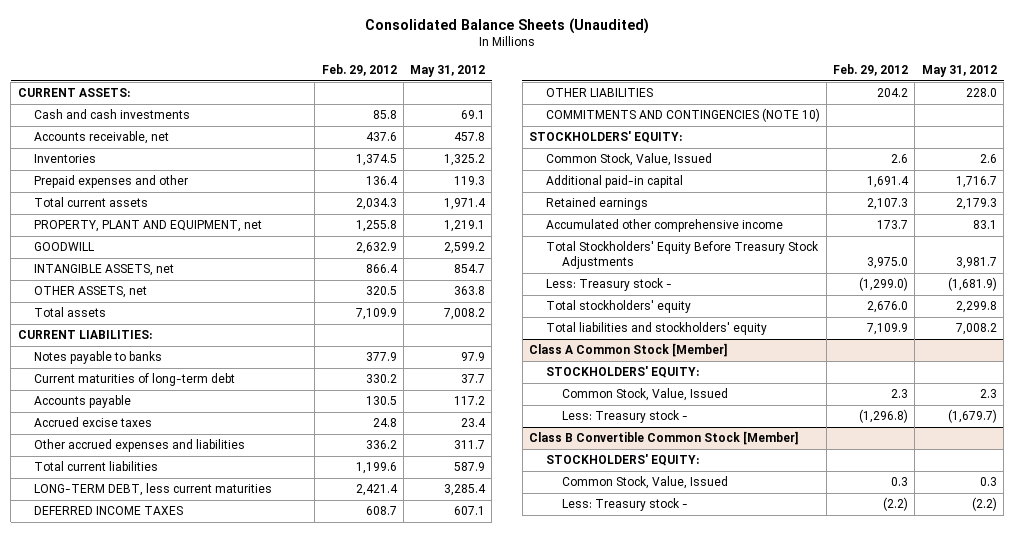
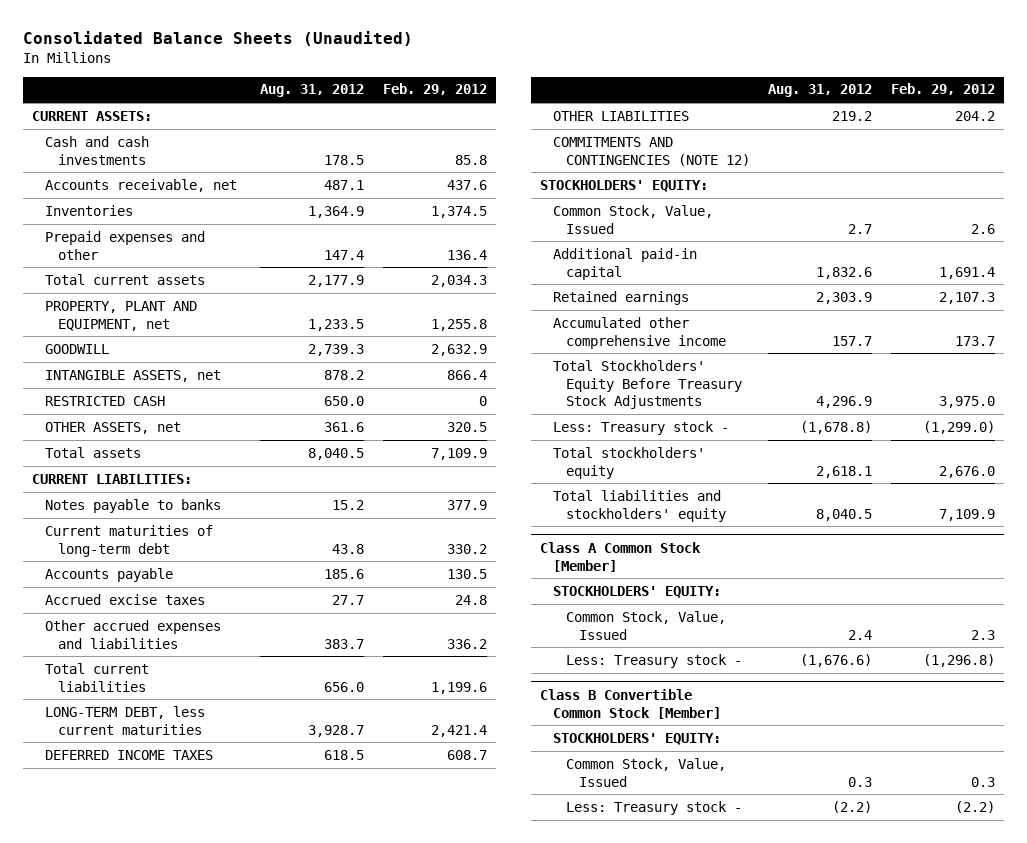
[410,64,486,77] May 31, 2012 -> none
none -> [260,84,365,98] Aug. 31, 2012
none -> [45,395,166,406] RESTRICTED CASH
[545,108,820,123] COMMITMENTS AND CONTINGENCIES (NOTE 10) -> [552,136,750,166] COMMITMENTS AND CONTINGENCIES (NOTE 12)

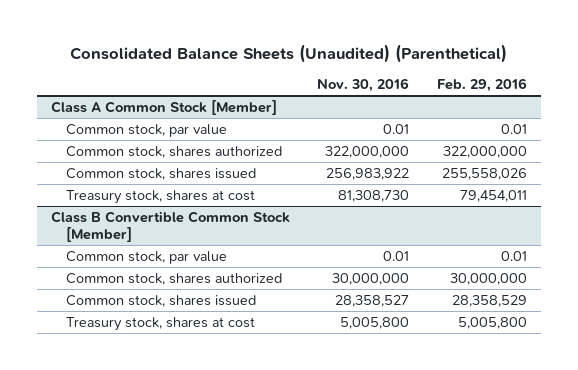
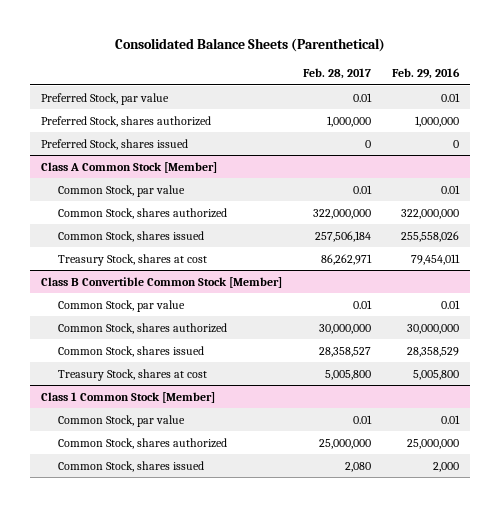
[69,44,507,64] Consolidated Balance Sheets (Unaudited) (Parenthetical) -> [115,38,386,53] Consolidated Balance Sheets (Parenthetical)
[317,78,410,93] Nov. 30, 2016 -> none
none -> [303,68,372,80] Feb. 28, 2017
none -> [40,92,169,105] Preferred Stock, par value
none -> [40,115,211,127] Preferred Stock, shares authorized
none -> [40,138,188,150] Preferred Stock, shares issued
[65,123,227,137] Common stock, par value -> [58,184,186,197] Common Stock, par value
[65,145,282,158] Common stock, shares authorized -> [58,207,228,219] Common Stock, shares authorized
[65,167,256,180] Common stock, shares issued -> [58,230,205,242] Common Stock, shares issued
[65,189,255,204] Treasury stock, shares at cost -> [58,253,208,266] Treasury Stock, shares at cost
[65,250,227,264] Common stock, par value -> [58,299,186,312] Common Stock, par value
[65,272,282,285] Common stock, shares authorized -> [58,322,228,334] Common Stock, shares authorized
[65,294,256,307] Common stock, shares issued -> [58,345,205,357] Common Stock, shares issued
[65,316,255,331] Treasury stock, shares at cost -> [58,368,208,381] Treasury Stock, shares at cost
none -> [40,391,215,403] Class 1 Common Stock [Member]
none -> [58,414,186,427] Common Stock, par value
none -> [58,437,228,449] Common Stock, shares authorized
none -> [58,460,205,472] Common Stock, shares issued

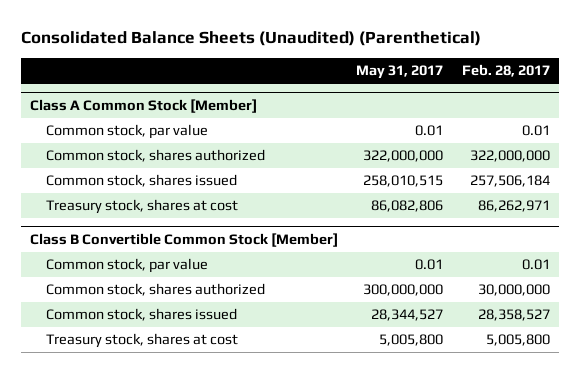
[115,38,386,53] Consolidated Balance Sheets (Parenthetical) -> [20,31,481,47] Consolidated Balance Sheets (Unaudited) (Parenthetical)
[392,68,461,80] Feb. 29, 2016 -> none
none -> [356,65,444,80] May 31, 2017
[40,92,169,105] Preferred Stock, par value -> none
[40,115,211,127] Preferred Stock, shares authorized -> none
[40,138,188,150] Preferred Stock, shares issued -> none
[58,184,186,197] Common Stock, par value -> [46,124,209,140] Common stock, par value
[58,207,228,219] Common Stock, shares authorized -> [46,149,266,163] Common stock, shares authorized
[58,230,205,242] Common Stock, shares issued -> [46,174,238,188] Common stock, shares issued
[58,253,208,266] Treasury Stock, shares at cost -> [46,199,239,215] Treasury stock, shares at cost
[40,391,215,403] Class 1 Common Stock [Member] -> none
[58,414,186,427] Common Stock, par value -> none
[58,437,228,449] Common Stock, shares authorized -> none
[58,460,205,472] Common Stock, shares issued -> none
[58,299,186,312] Common Stock, par value -> [46,258,209,274] Common stock, par value
[58,322,228,334] Common Stock, shares authorized -> [46,283,266,297] Common stock, shares authorized
[58,345,205,357] Common Stock, shares issued -> [46,308,238,322] Common stock, shares issued
[58,368,208,381] Treasury Stock, shares at cost -> [46,333,239,349] Treasury stock, shares at cost

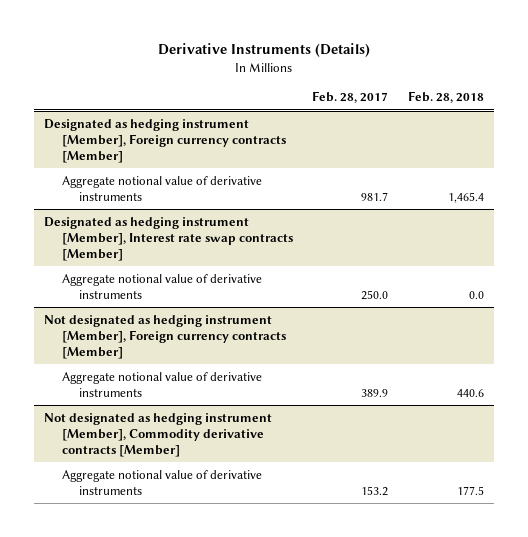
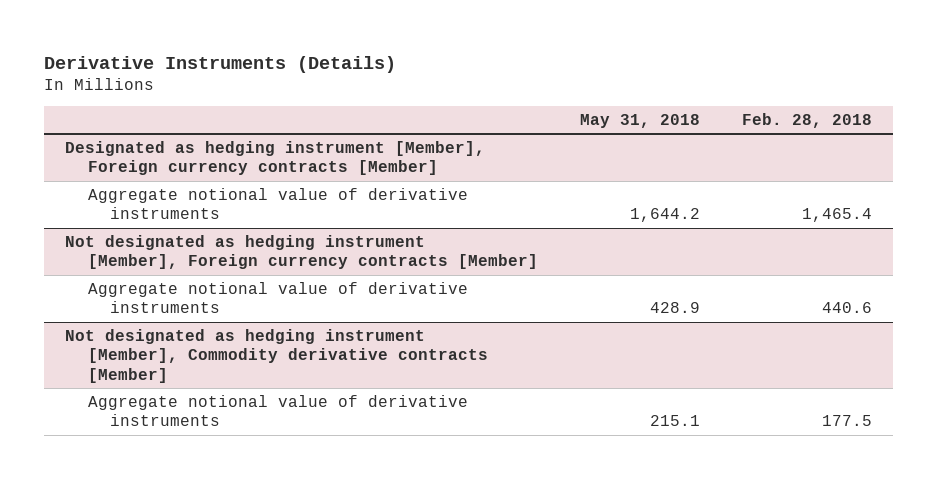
[312,91,389,104] Feb. 28, 2017 -> none
none -> [579,114,700,129] May 31, 2018
[44,216,293,261] Designated as hedging instrument [Member], Interest rate swap contracts [Member] -> none
[61,273,262,299] Aggregate notional value of derivative instruments -> none

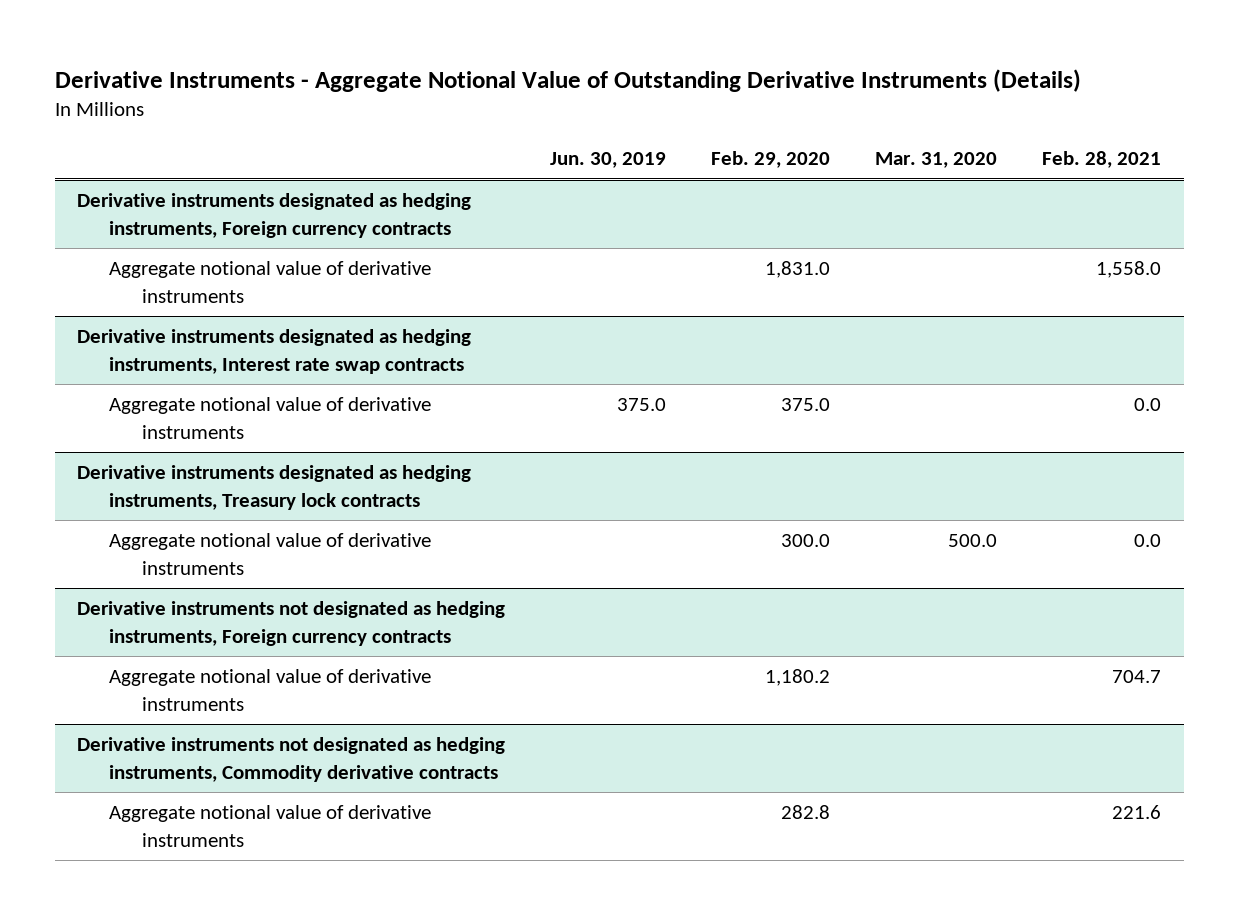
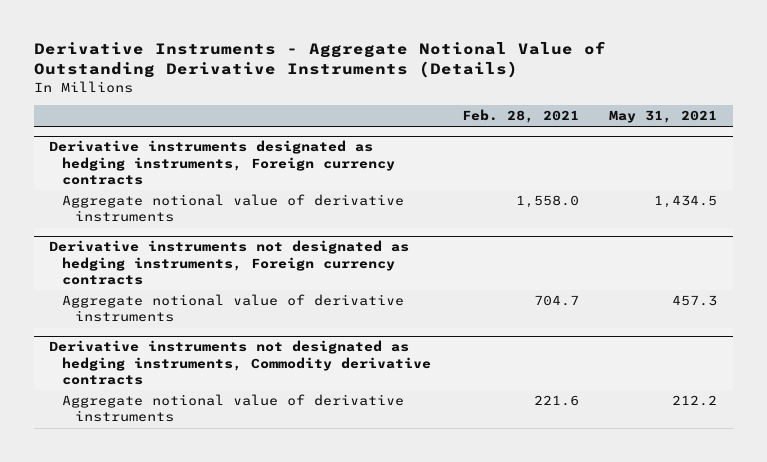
[550,151,667,168] Jun. 30, 2019 -> none
[711,150,831,168] Feb. 29, 2020 -> none
[875,151,998,168] Mar. 31, 2020 -> none
none -> [609,110,718,124] May 31, 2021
[77,329,472,374] Derivative instruments designated as hedging instruments, Interest rate swap contracts -> none
[109,397,432,439] Aggregate notional value of derivative instruments -> none
[77,465,472,510] Derivative instruments designated as hedging instruments, Treasury lock contracts -> none
[109,533,432,575] Aggregate notional value of derivative instruments -> none

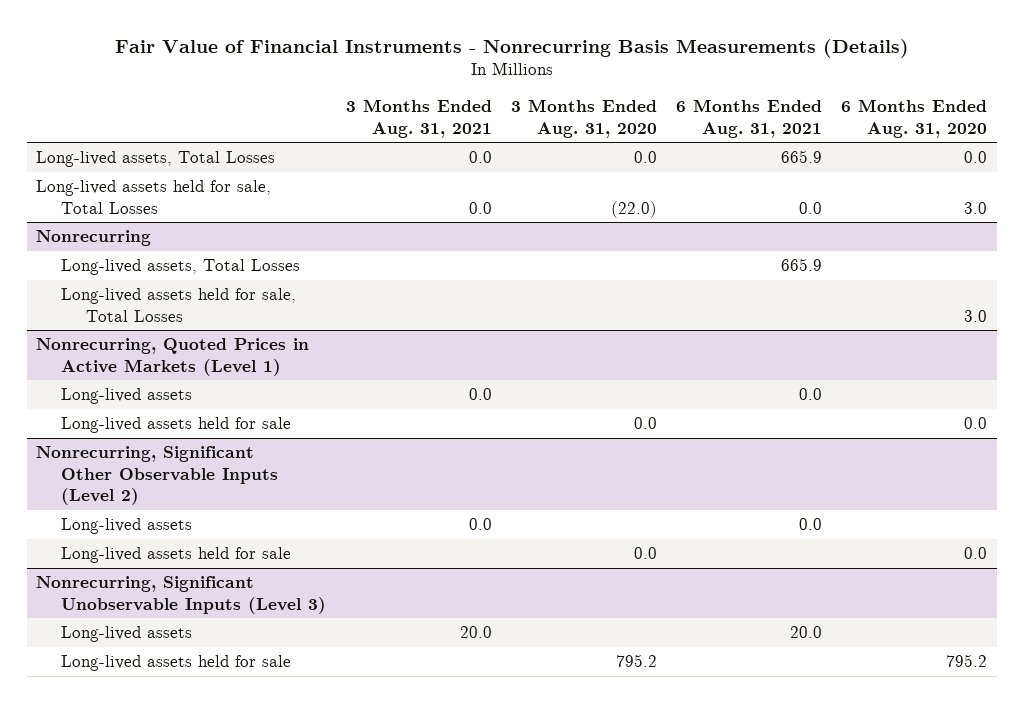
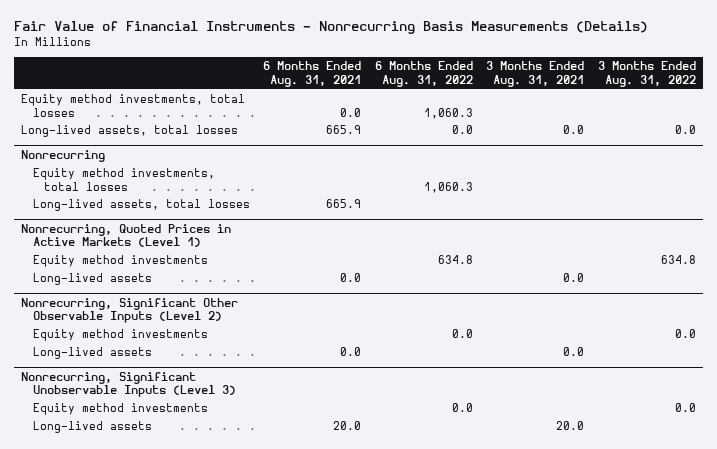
[510,99,657,138] 3 Months Ended Aug. 31, 2020 -> none
[841,99,988,138] 6 Months Ended Aug. 31, 2020 -> none
none -> [374,61,473,87] 6 Months Ended Aug. 31, 2022
none -> [597,61,696,87] 3 Months Ended Aug. 31, 2022
[36,180,272,214] Long-lived assets held for sale, Total Losses -> none
none -> [21,94,246,117] Equity method investments, total losses
[36,151,276,168] Long-lived assets, Total Losses -> [21,125,239,138] Long-lived assets, total losses
[61,288,297,322] Long-lived assets held for sale, Total Losses -> none
none -> [32,168,215,191] Equity method investments, total losses
[61,259,301,276] Long-lived assets, Total Losses -> [32,199,250,212] Long-lived assets, total losses
none -> [32,255,208,268] Equity method investments
[61,417,292,434] Long-lived assets held for sale -> none
none -> [32,329,208,342] Equity method investments
[61,547,292,564] Long-lived assets held for sale -> none
none -> [32,403,208,416] Equity method investments
[61,655,292,672] Long-lived assets held for sale -> none

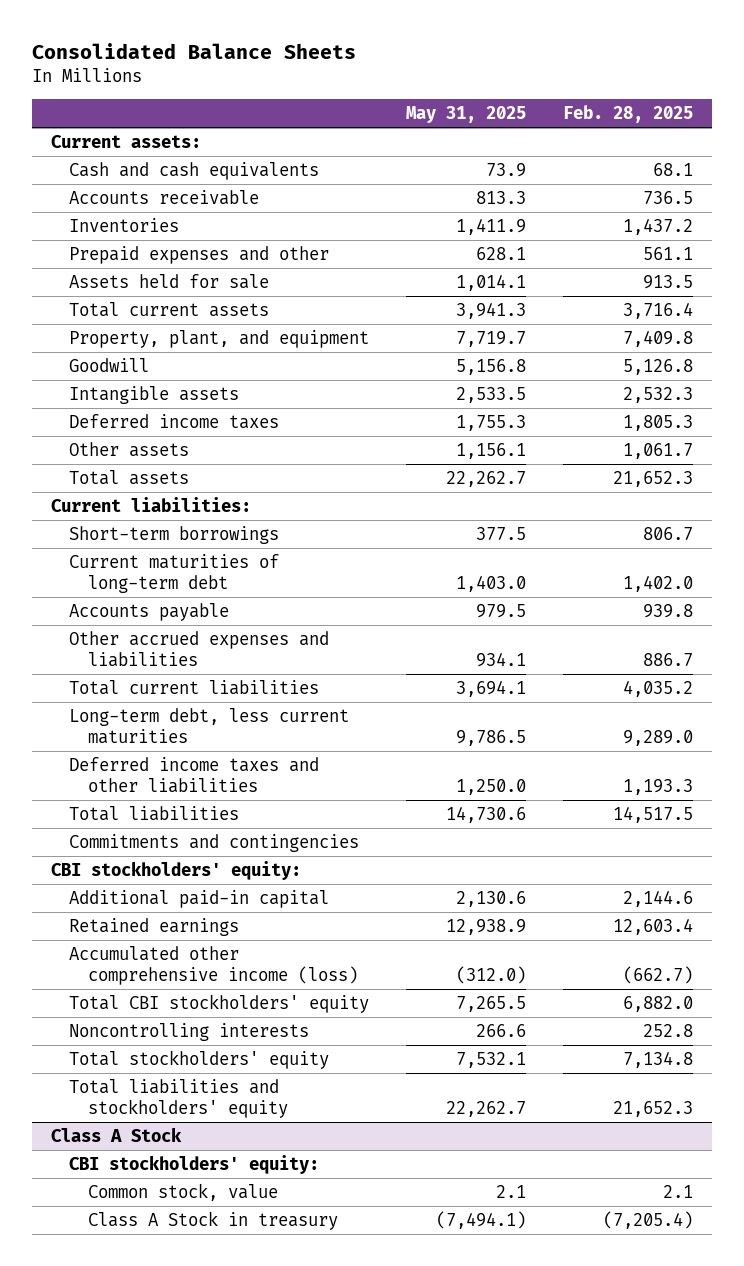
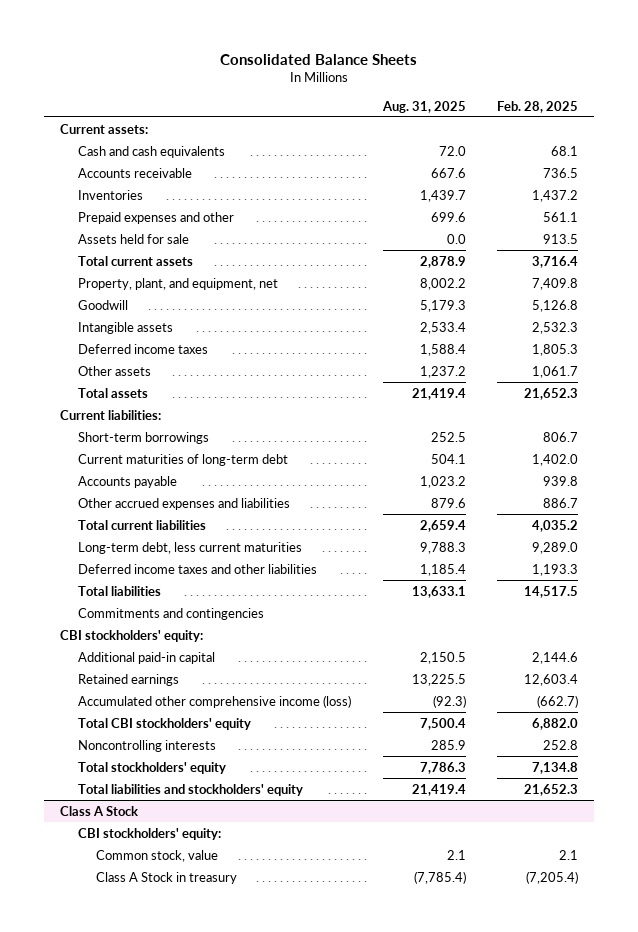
[406,106,527,124] May 31, 2025 -> none
none -> [381,100,466,113] Aug. 31, 2025
[69,330,370,349] Property, plant, and equipment -> [78,277,279,290] Property, plant, and equipment, net

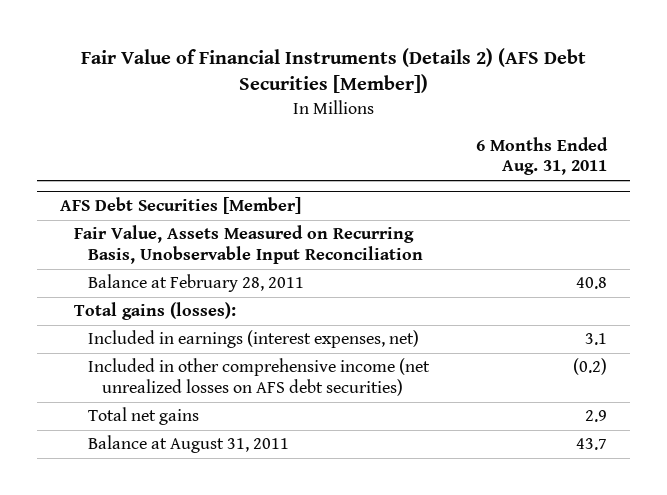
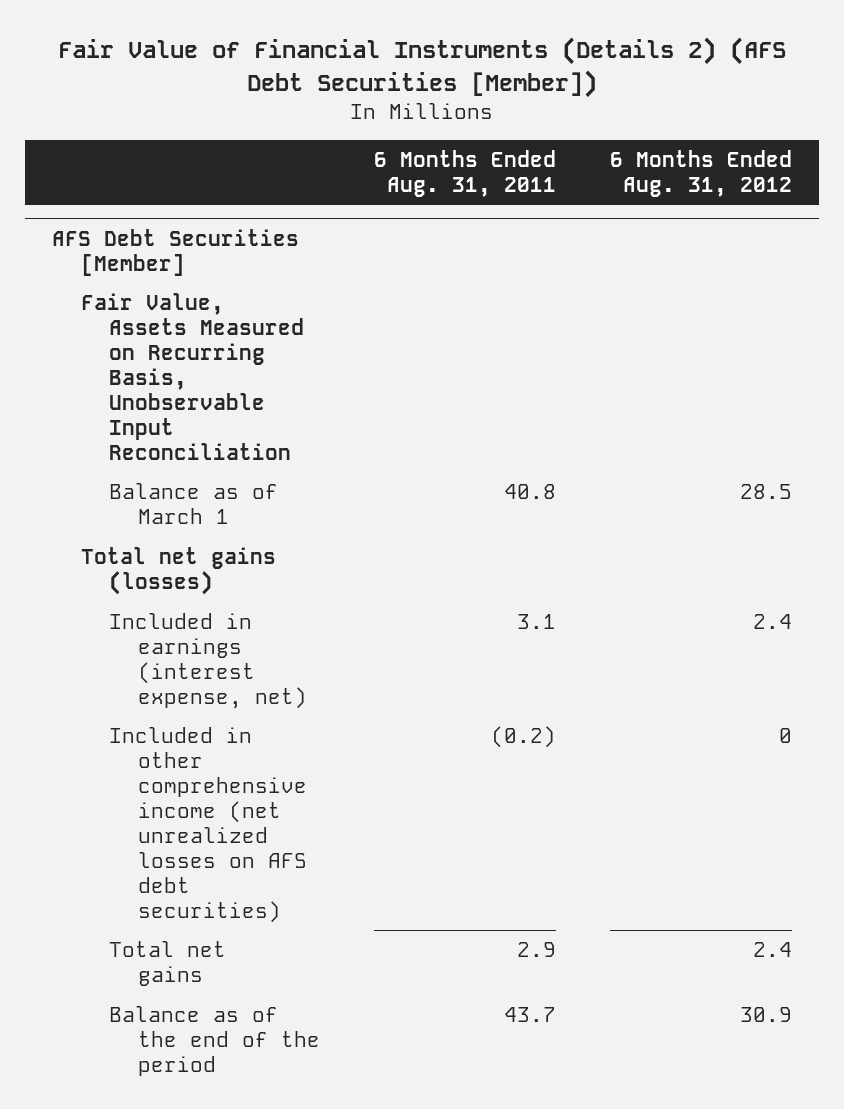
none -> [609,150,792,198] 6 Months Ended Aug. 31, 2012
[88,274,305,293] Balance at February 28, 2011 -> [109,483,279,525] Balance as of March 1
[74,302,237,321] Total gains (losses): -> [80,547,276,596] Total net gains (losses)
[88,330,420,349] Included in earnings (interest expenses, net) -> [109,613,307,709] Included in earnings (interest expense, net)
[88,435,290,454] Balance at August 31, 2011 -> [109,1006,320,1077] Balance as of the end of the period

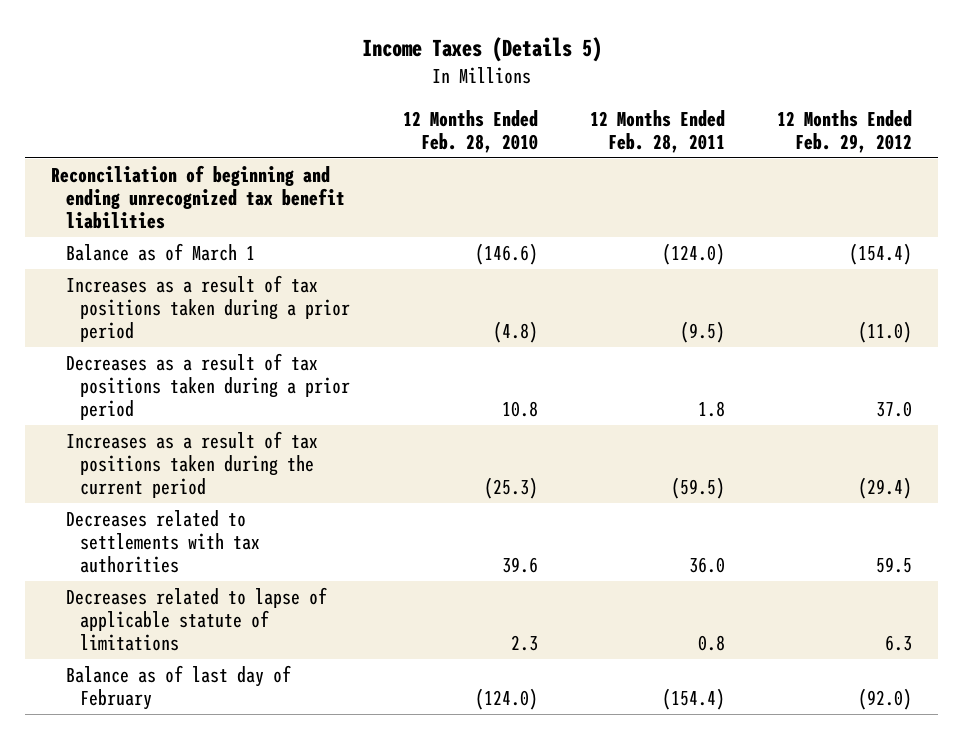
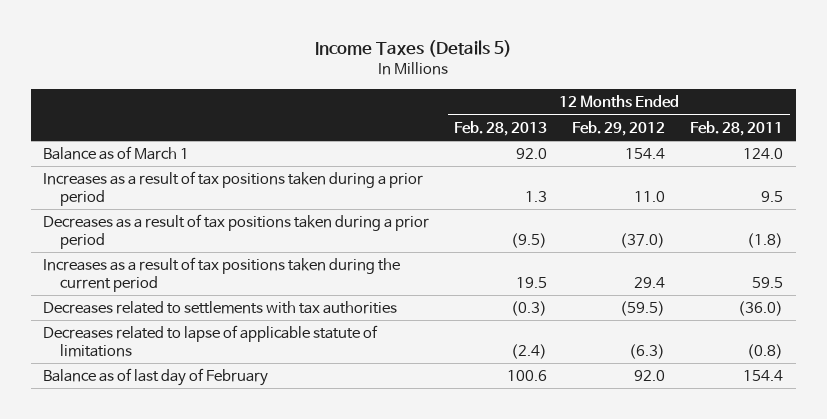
[402,109,538,154] 12 Months Ended Feb. 28, 2010 -> none
none -> [454,120,548,136] Feb. 28, 2013
[51,164,345,229] Reconciliation of beginning and ending unrecognized tax benefit liabilities -> none
[661,242,725,265] (124.0) -> [743,148,784,160] 124.0
[849,242,913,265] (154.4) -> [625,148,666,160] 154.4
[679,320,725,343] (9.5) -> [761,190,784,202] 9.5
[858,320,913,343] (11.0) -> [634,190,666,202] 11.0
[697,400,725,417] 1.8 -> [747,232,784,248] (1.8)
[876,400,913,417] 37.0 -> [620,232,666,248] (37.0)
[670,476,725,499] (59.5) -> [752,276,784,288] 59.5
[858,476,913,499] (29.4) -> [634,276,666,288] 29.4
[688,556,725,573] 36.0 -> [738,301,784,317] (36.0)
[876,556,913,573] 59.5 -> [620,301,666,317] (59.5)
[697,634,725,651] 0.8 -> [747,343,784,359] (0.8)
[885,634,913,651] 6.3 -> [629,343,666,359] (6.3)
[661,687,725,710] (154.4) -> [743,370,784,382] 154.4
[858,687,913,710] (92.0) -> [634,370,666,382] 92.0

